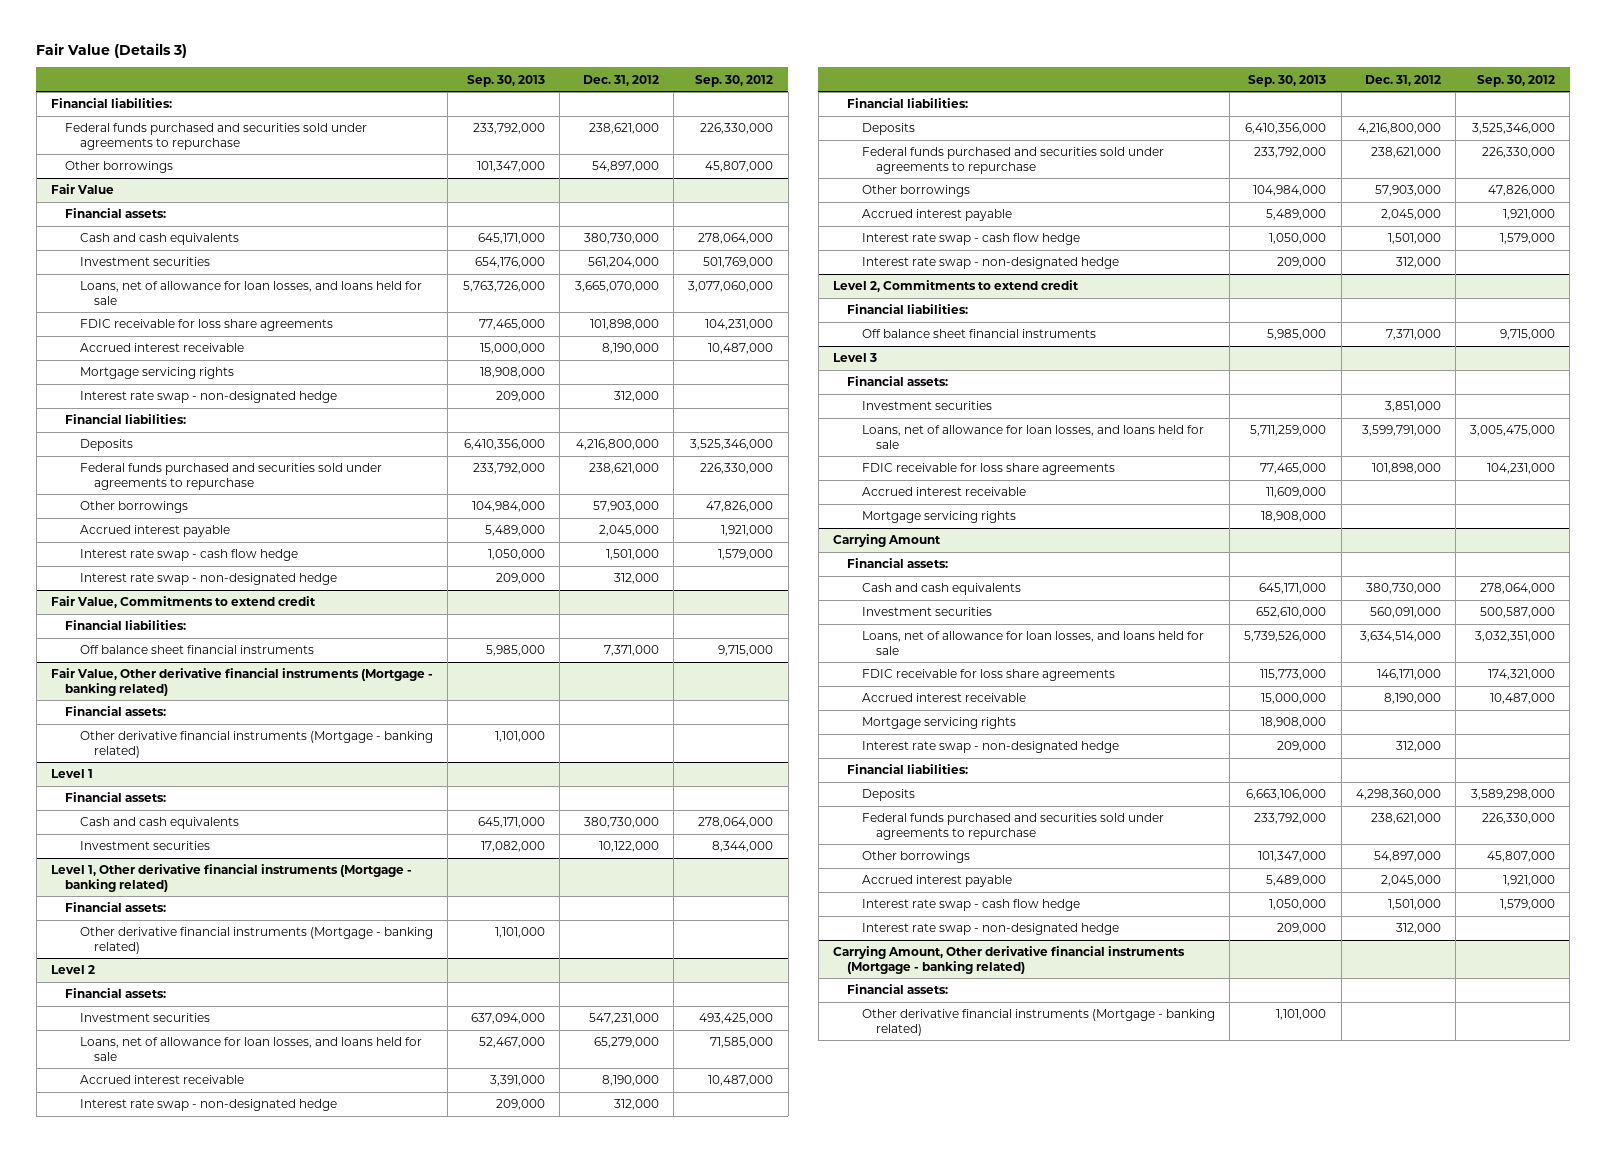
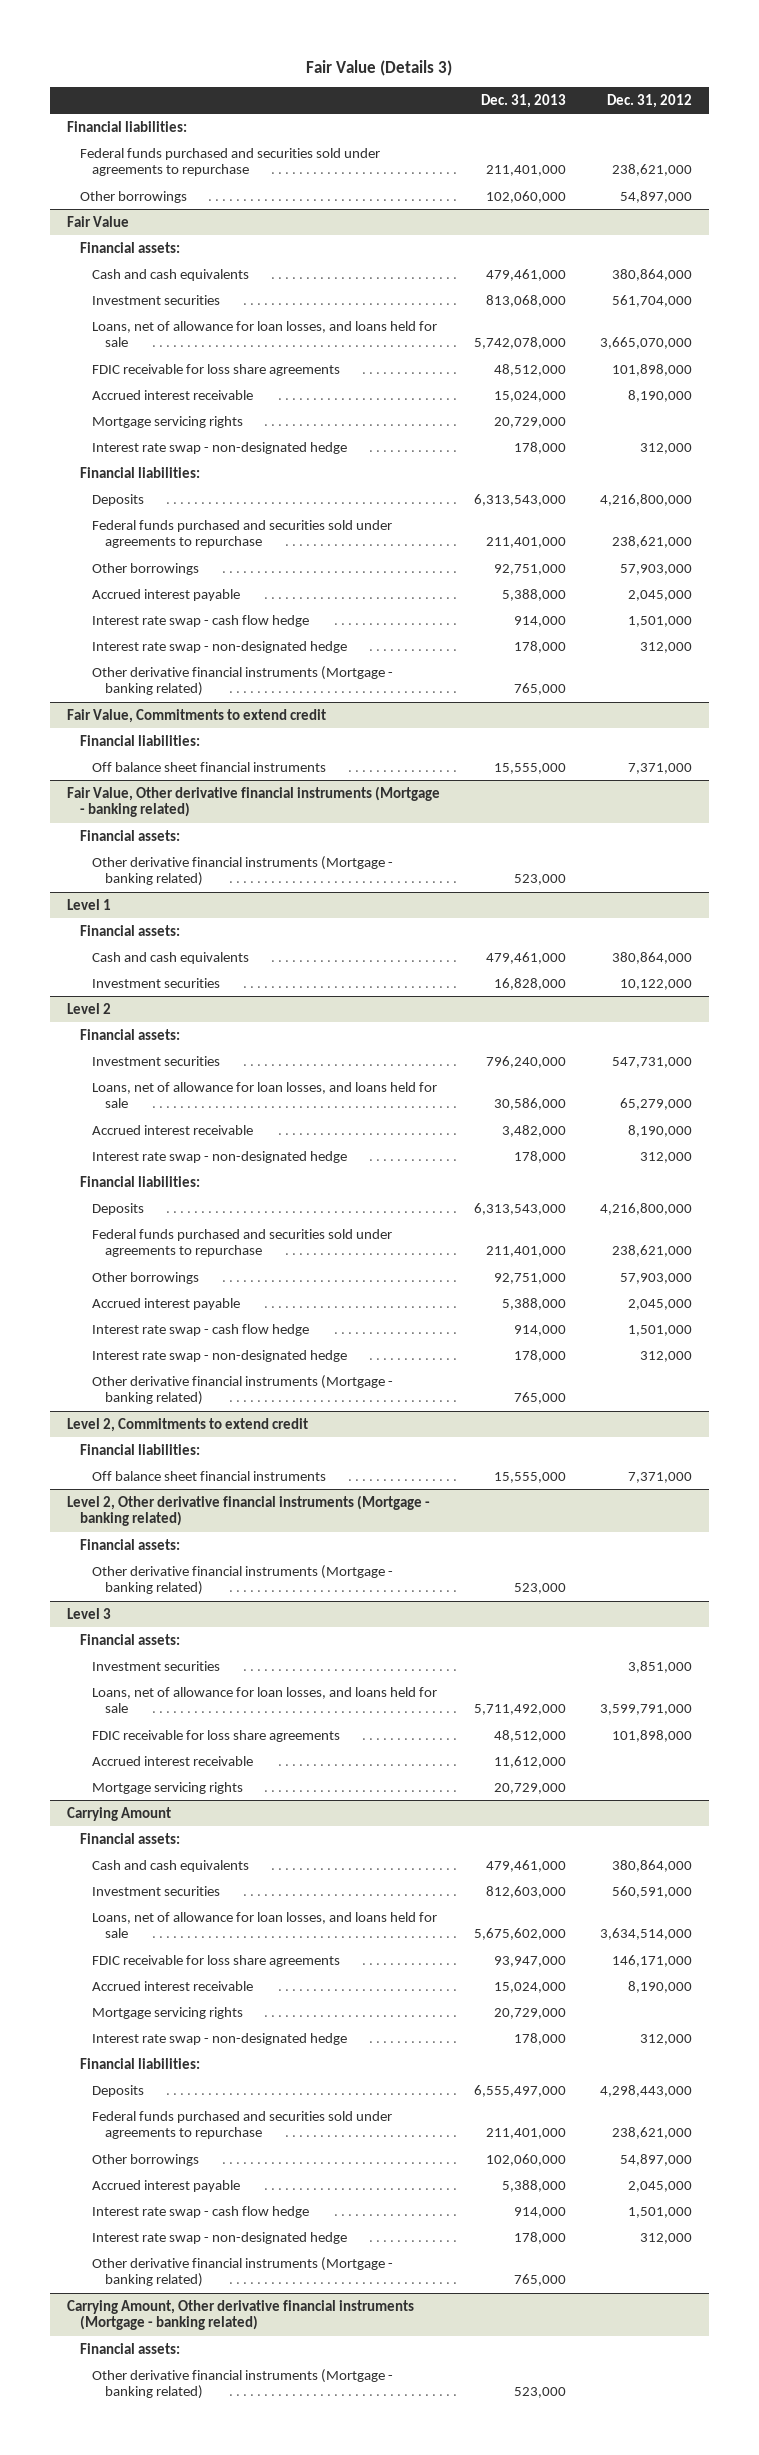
[466,74,545,87] Sep. 30, 2013 -> none
[695,74,774,87] Sep. 30, 2012 -> none
none -> [480,93,566,108] Dec. 31, 2013
[583,233,659,245] 380,730,000 -> [611,268,692,281] 380,864,000
[587,257,659,269] 561,204,000 -> [611,294,692,307] 561,704,000
none -> [92,665,394,697] Other derivative financial instruments (Mortgage - banking related)
[583,817,659,829] 380,730,000 -> [611,951,692,964] 380,864,000
[51,864,413,892] Level 1, Other derivative financial instruments (Mortgage - banking related) -> none
[65,902,167,913] Financial assets: -> none
[79,927,433,954] Other derivative financial instruments (Mortgage - banking related) -> none
[588,1013,659,1025] 547,231,000 -> [611,1056,692,1068] 547,731,000
none -> [92,1374,394,1406] Other derivative financial instruments (Mortgage - banking related)
none -> [66,1494,430,1527] Level 2, Other derivative financial instruments (Mortgage - banking related)
none -> [79,1538,180,1550] Financial assets:
none -> [92,1564,394,1596] Other derivative financial instruments (Mortgage - banking related)
[1365,583,1441,595] 380,730,000 -> [611,1859,692,1872] 380,864,000
[1369,607,1441,619] 560,091,000 -> [611,1885,692,1898] 560,591,000
[1355,789,1441,801] 4,298,360,000 -> [599,2084,692,2097] 4,298,443,000
none -> [92,2256,394,2288] Other derivative financial instruments (Mortgage - banking related)

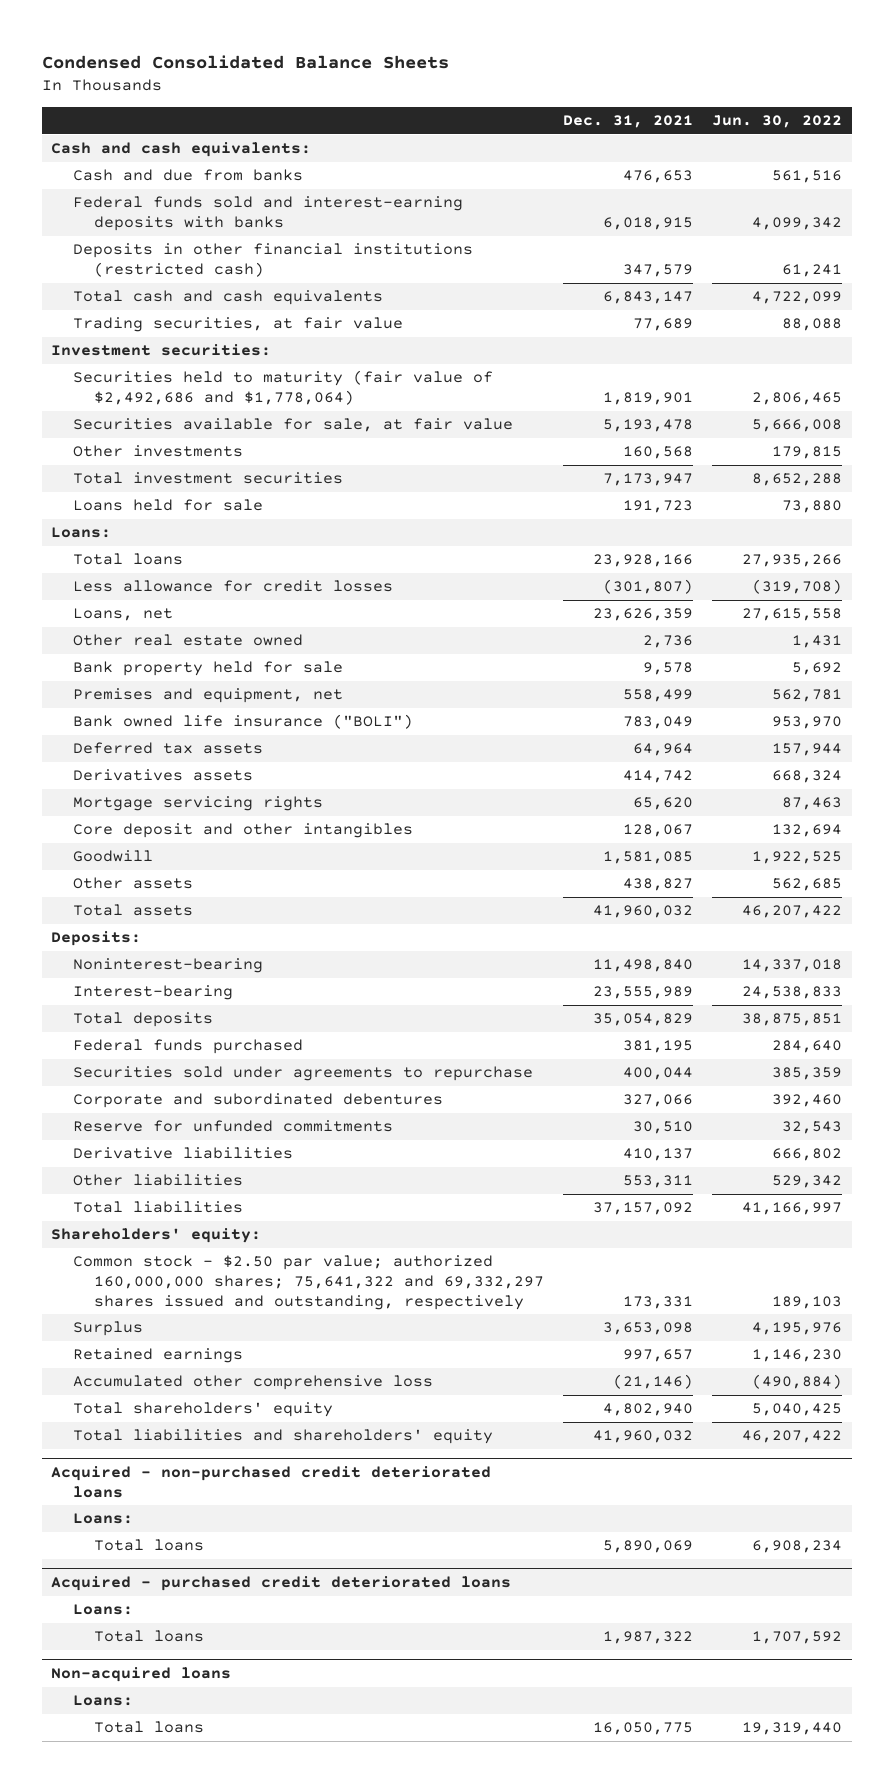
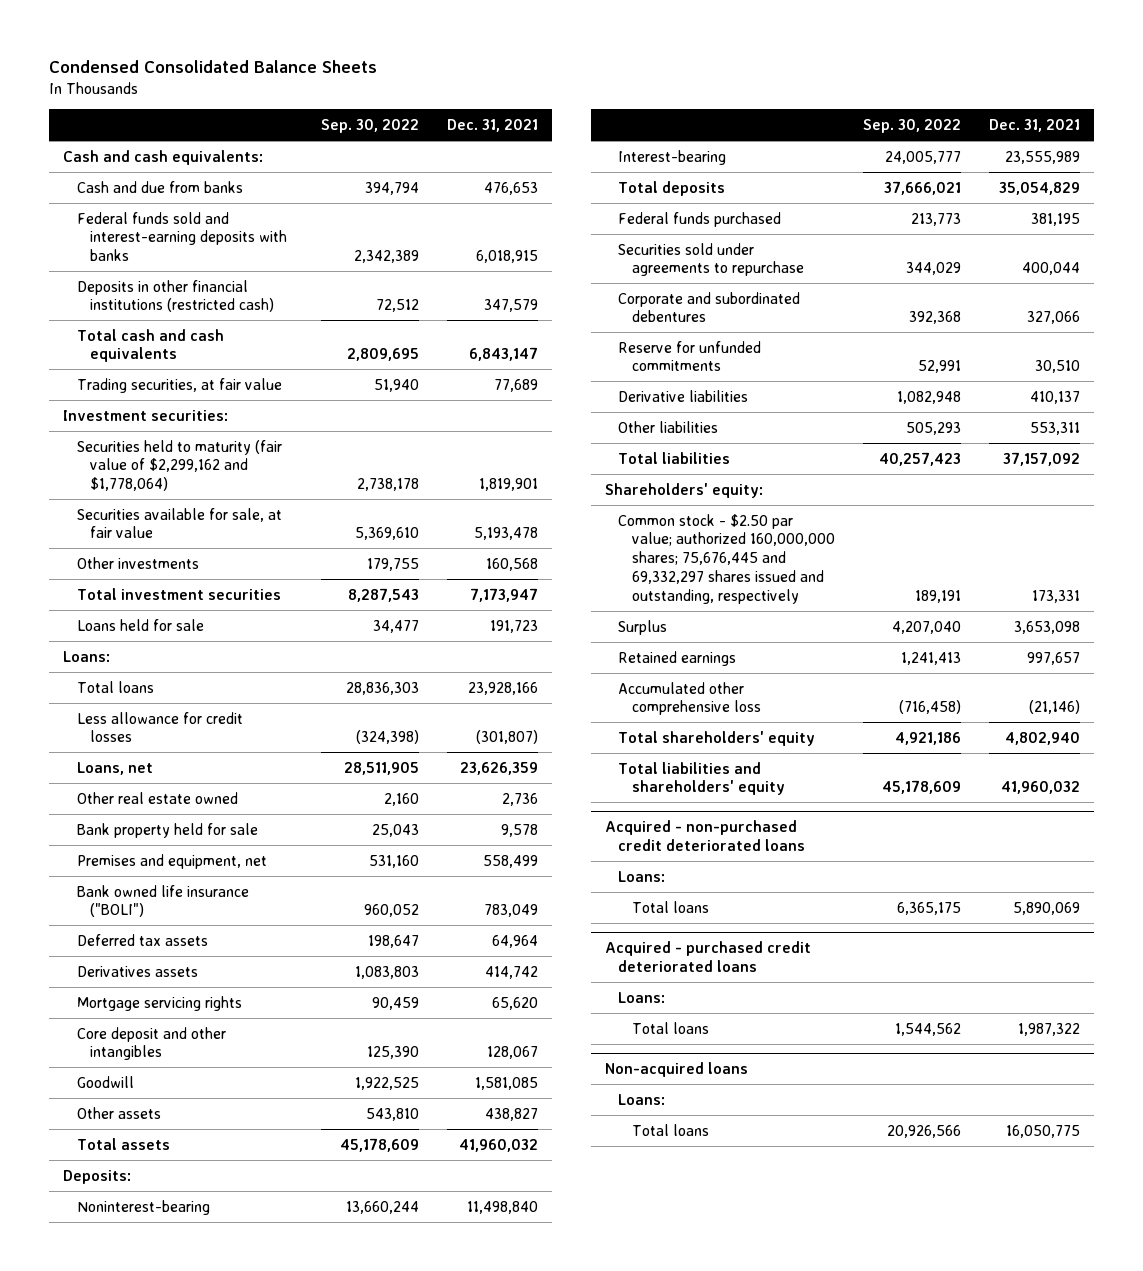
[712,115,843,129] Jun. 30, 2022 -> none
none -> [321,118,420,133] Sep. 30, 2022
[72,370,493,406] Securities held to maturity (fair value of $2,492,686 and $1,778,064) -> [76,439,282,492] Securities held to maturity (fair value of $2,299,162 and $1,778,064)
[72,1255,545,1310] Common stock - $2.50 par value; authorized 160,000,000 shares; 75,641,322 and 69,332,297 shares issued and outstanding, respectively -> [618,513,835,604] Common stock - $2.50 par value; authorized 160,000,000 shares; 75,676,445 and 69,332,297 shares issued and outstanding, respectively

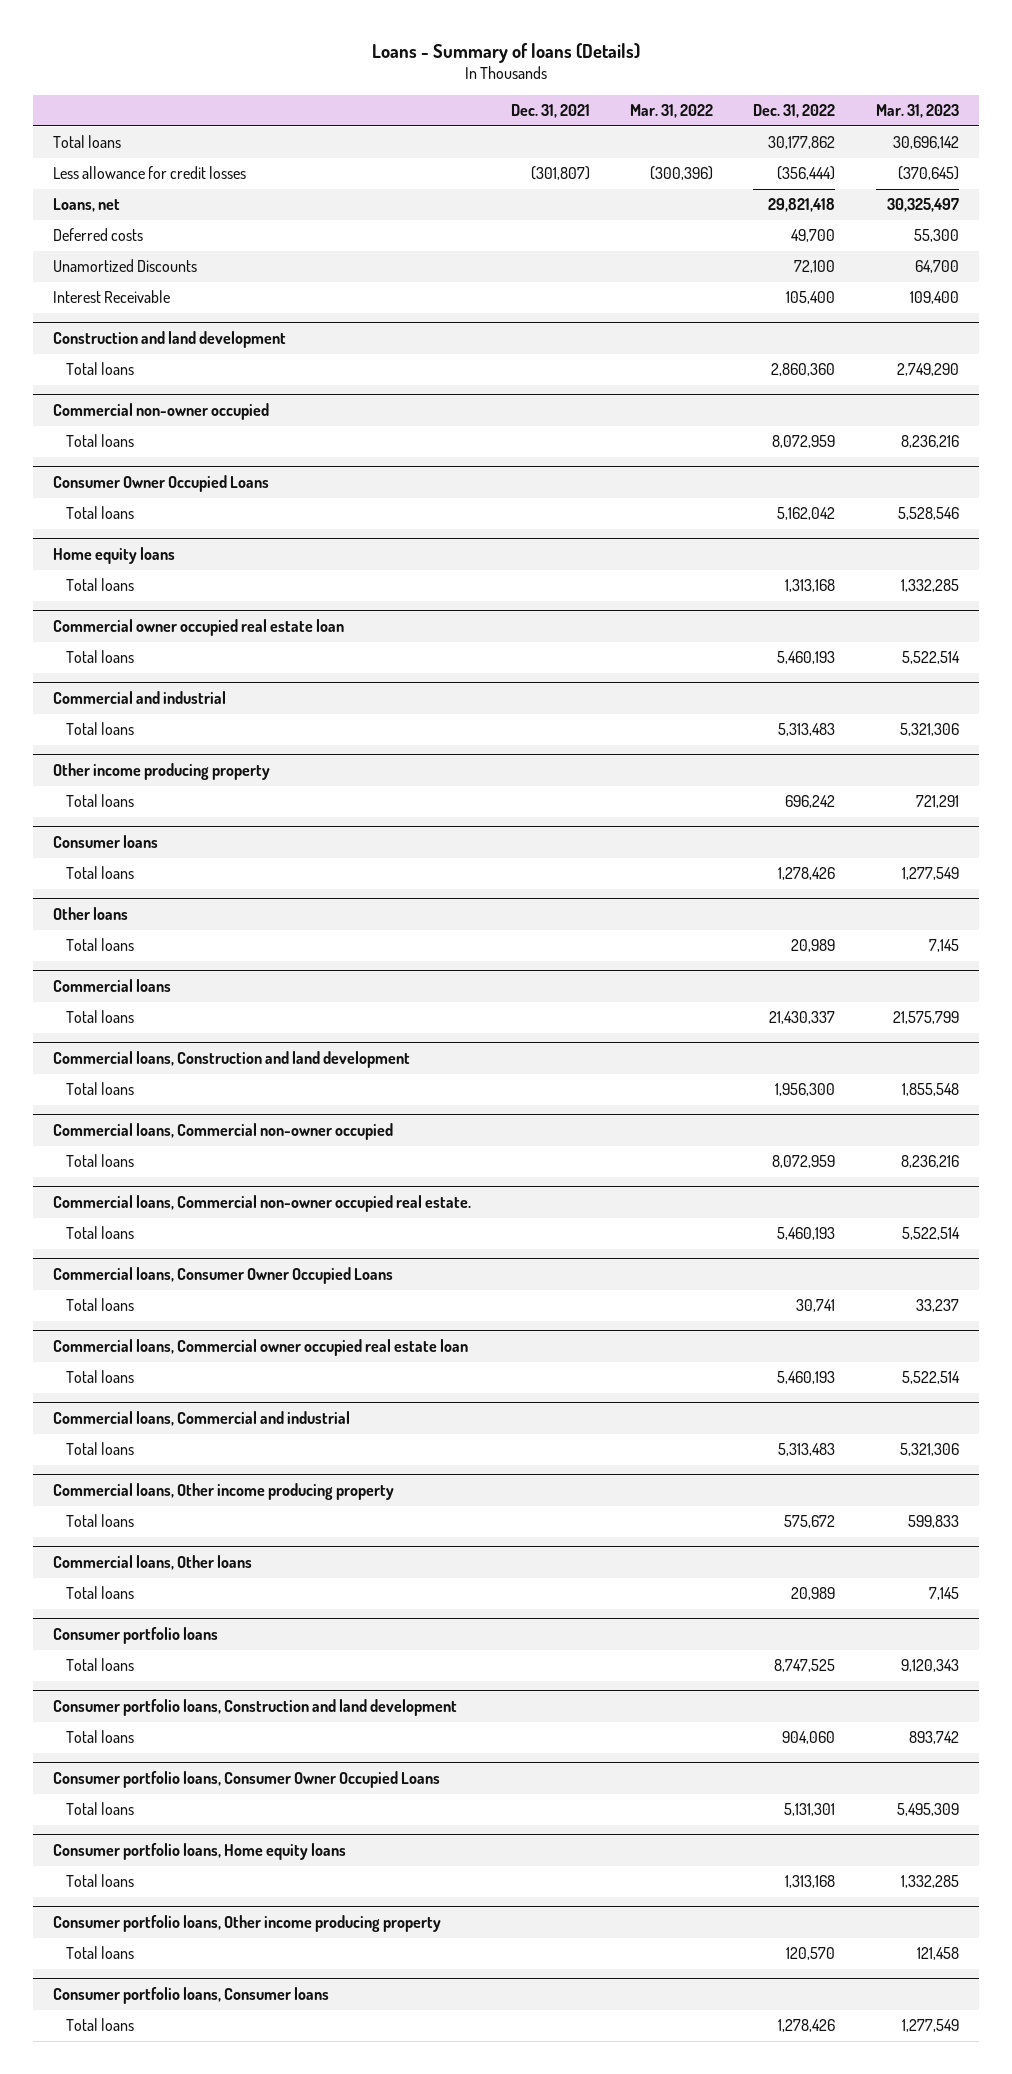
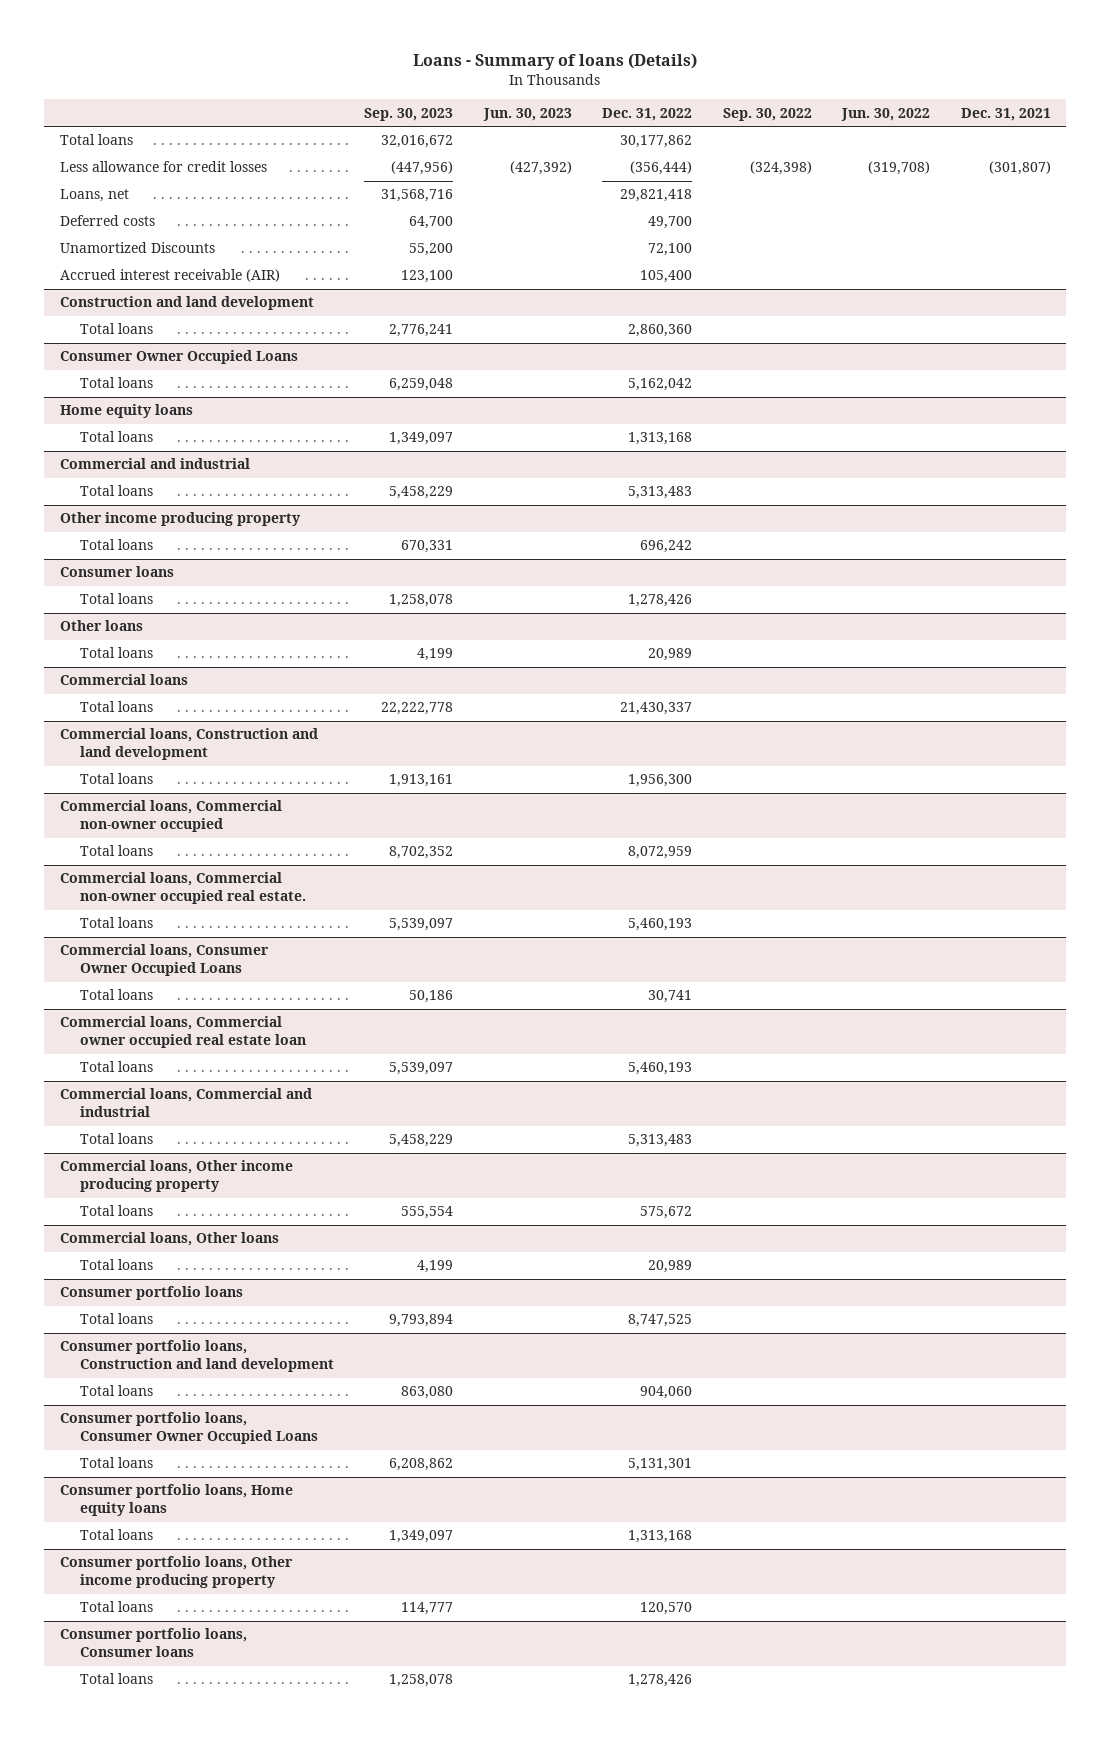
[630,104,714,119] Mar. 31, 2022 -> none
[875,104,959,119] Mar. 31, 2023 -> none
none -> [364,107,454,121] Sep. 30, 2023
none -> [482,107,572,121] Jun. 30, 2023
none -> [722,107,812,121] Sep. 30, 2022
none -> [841,107,931,121] Jun. 30, 2022
[52,290,170,304] Interest Receivable -> [59,269,280,283] Accrued interest receivable (AIR)
[52,403,269,421] Commercial non-owner occupied -> none
[66,434,135,448] Total loans -> none
[52,619,344,637] Commercial owner occupied real estate loan -> none
[66,650,135,664] Total loans -> none

